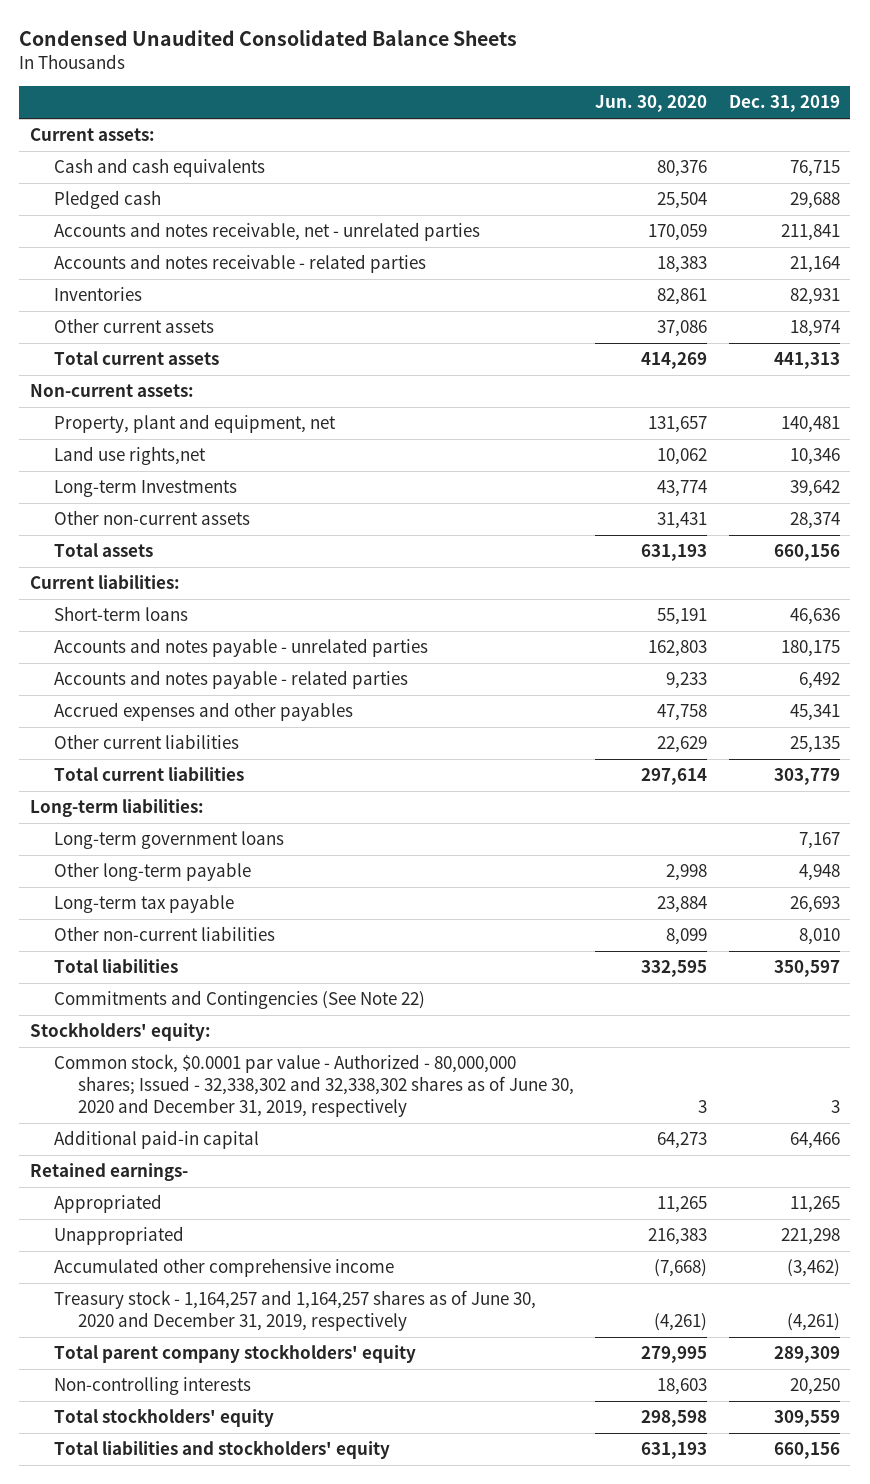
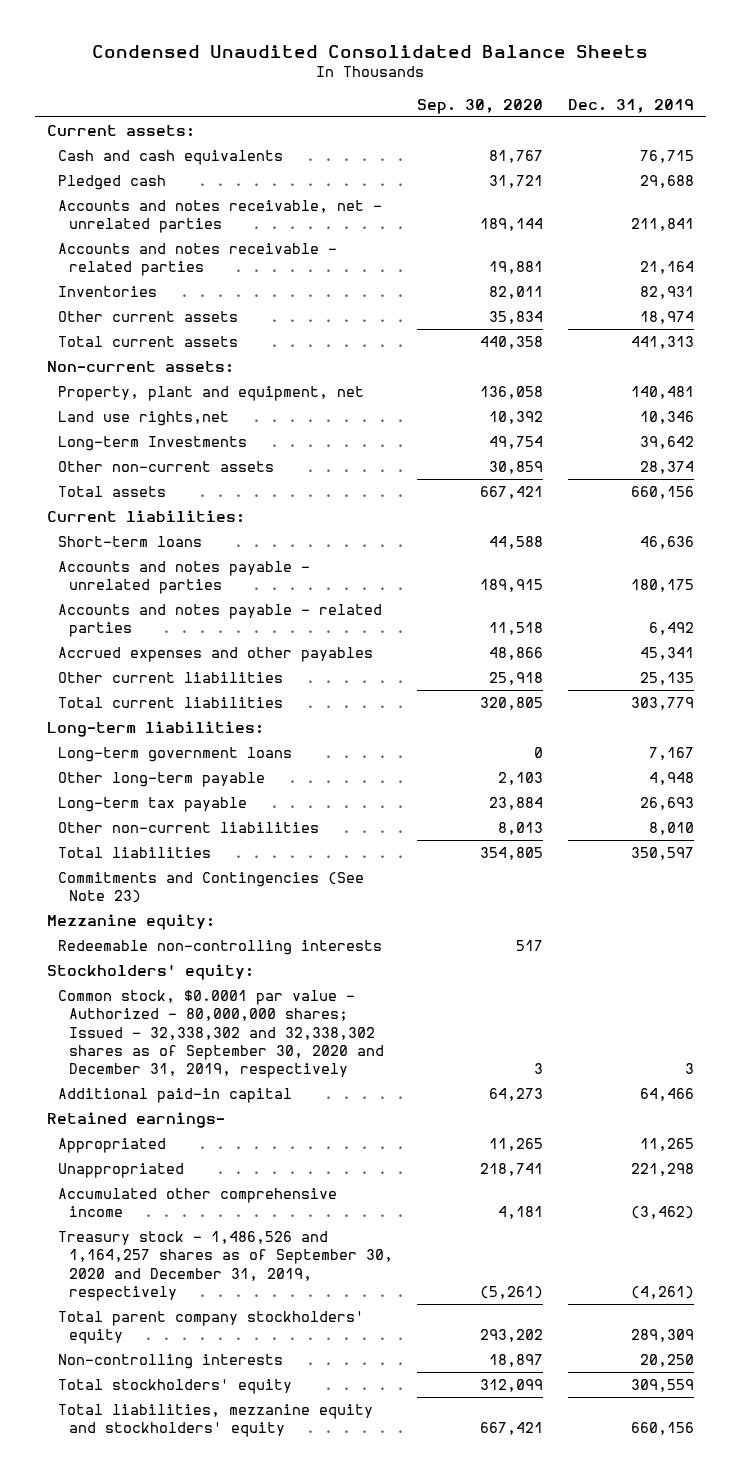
[595,95,708,113] Jun. 30, 2020 -> none
none -> [417,98,544,114] Sep. 30, 2020
[53,990,425,1010] Commitments and Contingencies (See Note 22) -> [57,872,364,904] Commitments and Contingencies (See Note 23)
none -> [47,914,216,931] Mezzanine equity:
none -> [57,940,382,956] Redeemable non-controlling interests
[53,1054,574,1117] Common stock, $0.0001 par value - Authorized - 80,000,000 shares; Issued - 32,338,302 and 32,338,302 shares as of June 30, 2020 and December 31, 2019, respectively -> [57,990,384,1079] Common stock, $0.0001 par value - Authorized - 80,000,000 shares; Issued - 32,338,302 and 32,338,302 shares as of September 30, 2020 and December 31, 2019, respectively
[53,1290,536,1332] Treasury stock - 1,164,257 and 1,164,257 shares as of June 30, 2020 and December 31, 2019, respectively -> [57,1231,393,1302] Treasury stock - 1,486,526 and 1,164,257 shares as of September 30, 2020 and December 31, 2019, respectively
[53,1440,390,1460] Total liabilities and stockholders' equity -> [57,1404,373,1438] Total liabilities, mezzanine equity and stockholders' equity

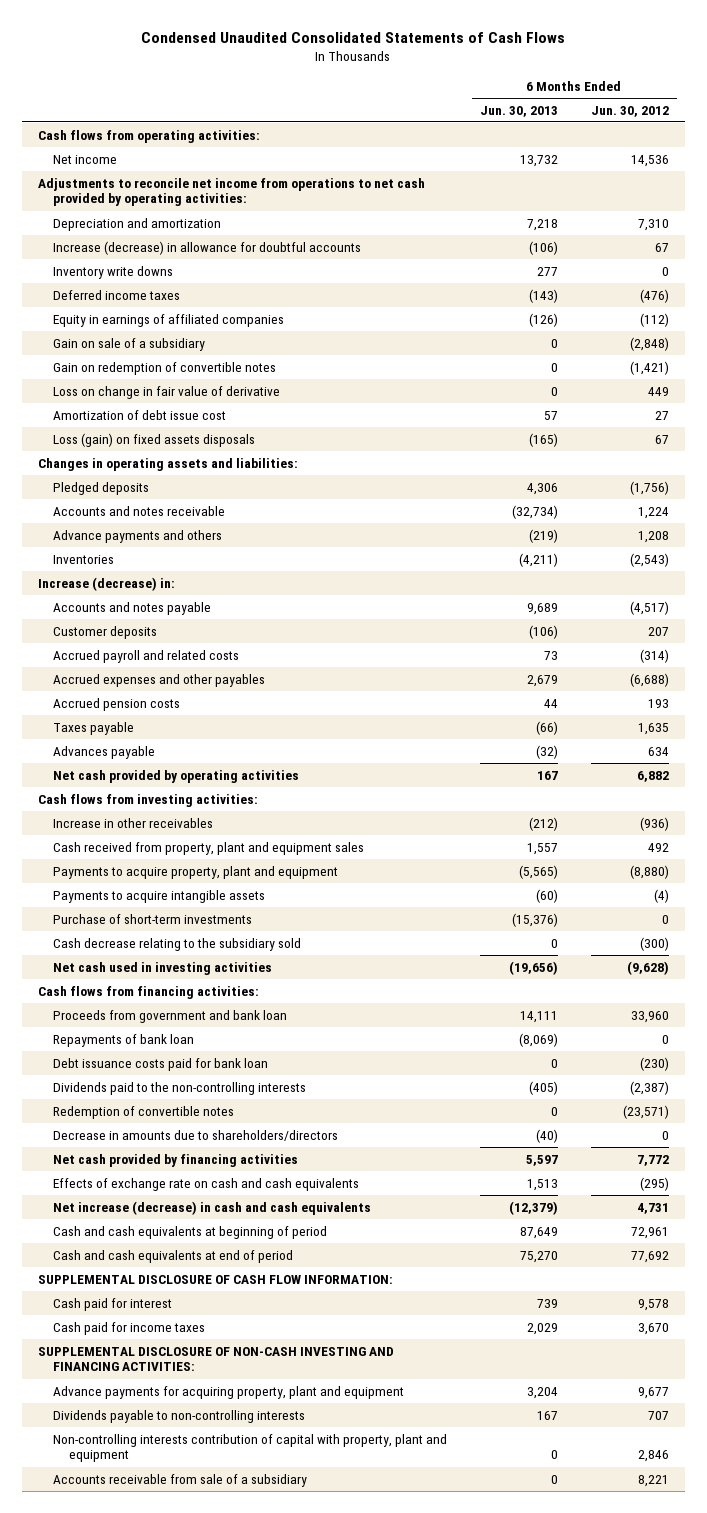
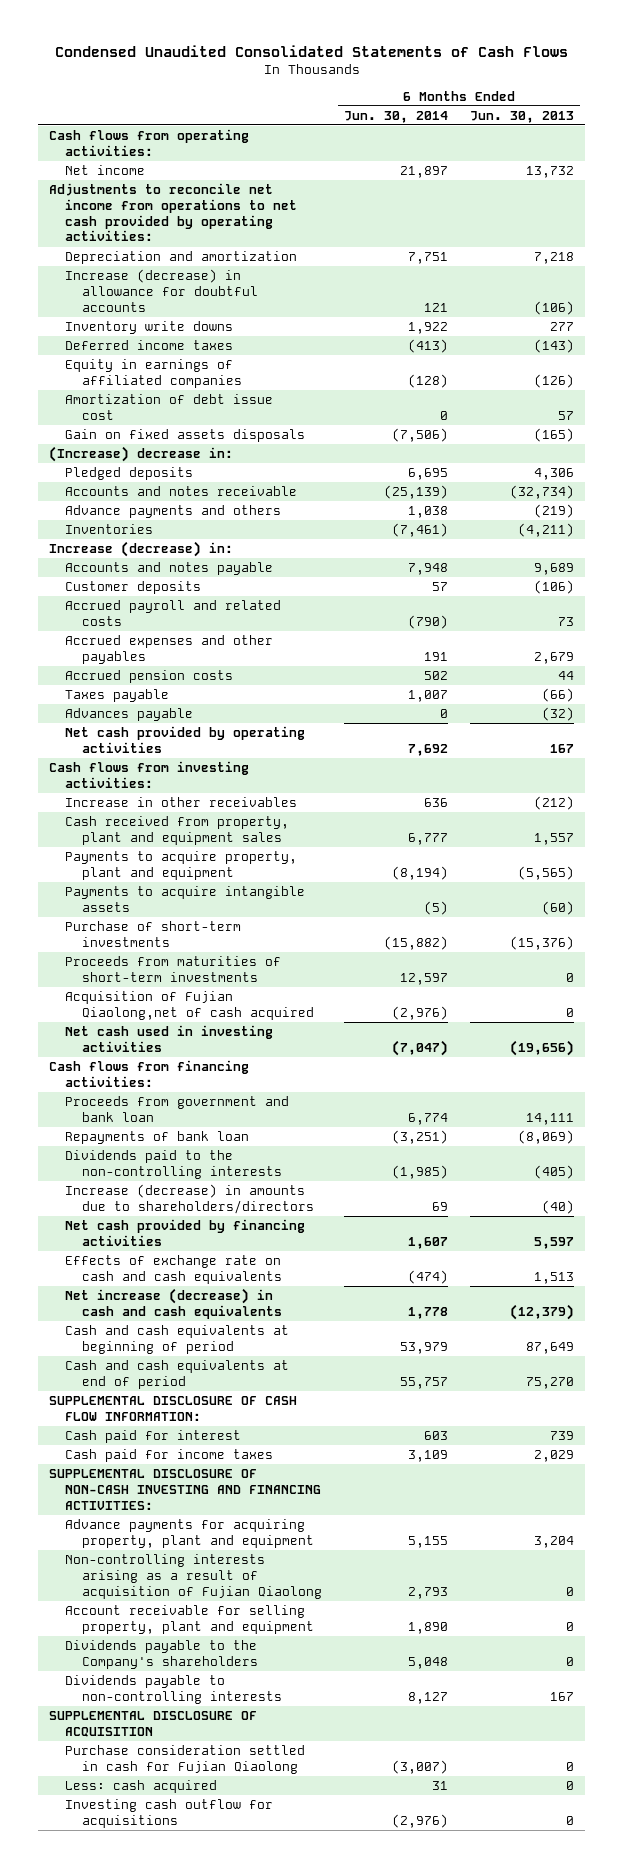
[590,105,669,117] Jun. 30, 2012 -> none
none -> [343,110,448,123] Jun. 30, 2014
[53,337,206,351] Gain on sale of a subsidiary -> none
[53,361,277,375] Gain on redemption of convertible notes -> none
[53,385,281,399] Loss on change in fair value of derivative -> none
[38,457,299,471] Changes in operating assets and liabilities: -> none
[53,432,256,447] Loss (gain) on fixed assets disposals -> [65,428,306,442] Gain on fixed assets disposals
none -> [49,445,234,462] (Increase) decrease in:
[53,937,302,951] Cash decrease relating to the subsidiary sold -> none
none -> [65,955,282,982] Proceeds from maturities of short-term investments
none -> [65,990,314,1020] Acquisition of Fujian Qiaolong,net of cash acquired
[53,1057,269,1071] Debt issuance costs paid for bank loan -> none
[53,1105,235,1119] Redemption of convertible notes -> none
[53,1129,339,1141] Decrease in amounts due to shareholders/directors -> [65,1183,314,1214] Increase (decrease) in amounts due to shareholders/directors
none -> [65,1553,322,1599] Non-controlling interests arising as a result of acquisition of Fujian Qiaolong
none -> [65,1604,314,1634] Account receivable for selling property, plant and equipment
none -> [65,1639,258,1669] Dividends payable to the Company's shareholders
[53,1433,448,1463] Non-controlling interests contribution of capital with property, plant and equipment -> none
[53,1473,308,1487] Accounts receivable from sale of a subsidiary -> none
none -> [49,1710,258,1737] SUPPLEMENTAL DISCLOSURE OF ACQUISITION
none -> [65,1744,306,1774] Purchase consideration settled in cash for Fujian Qiaolong
none -> [65,1779,218,1793] Less: cash acquired
none -> [65,1798,274,1828] Investing cash outflow for acquisitions

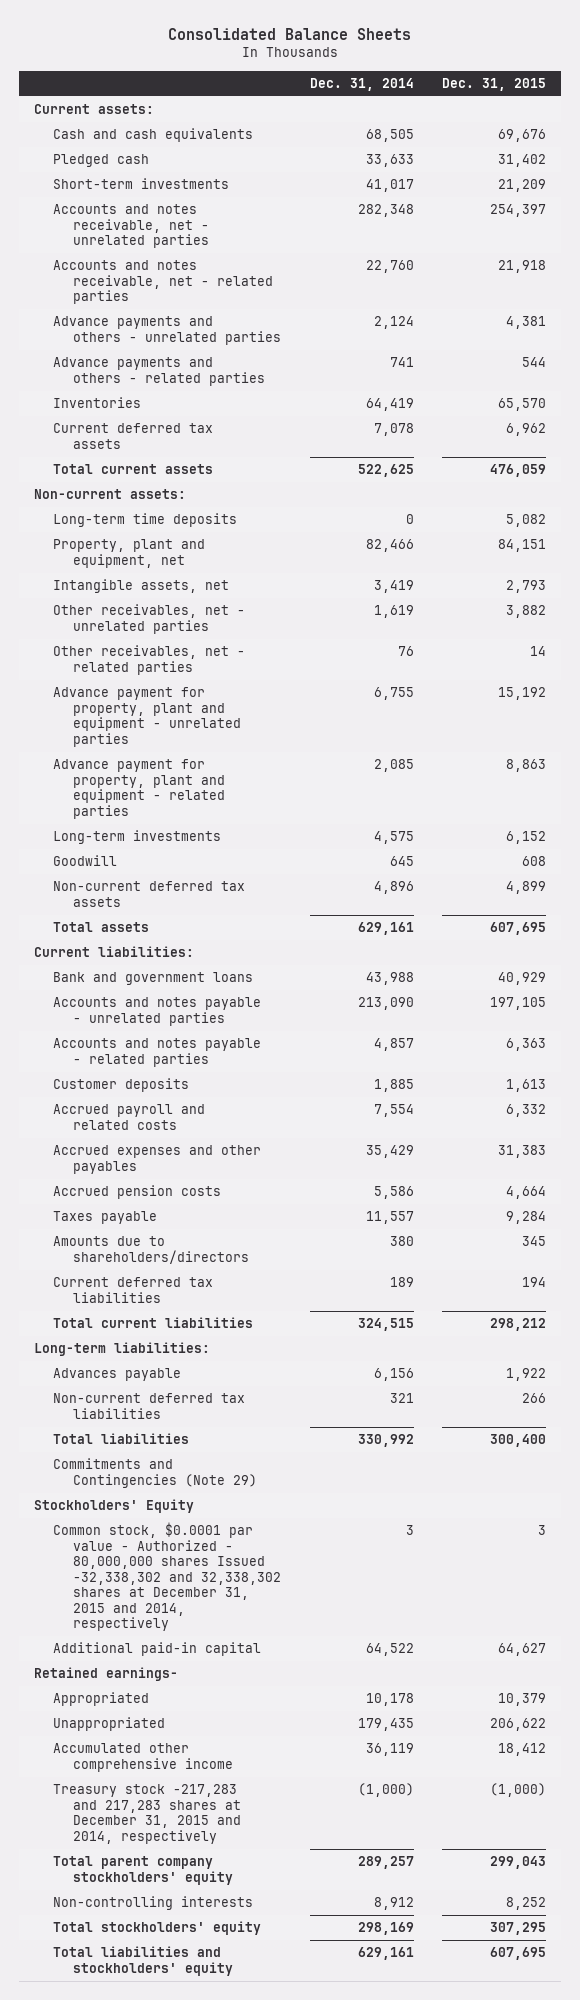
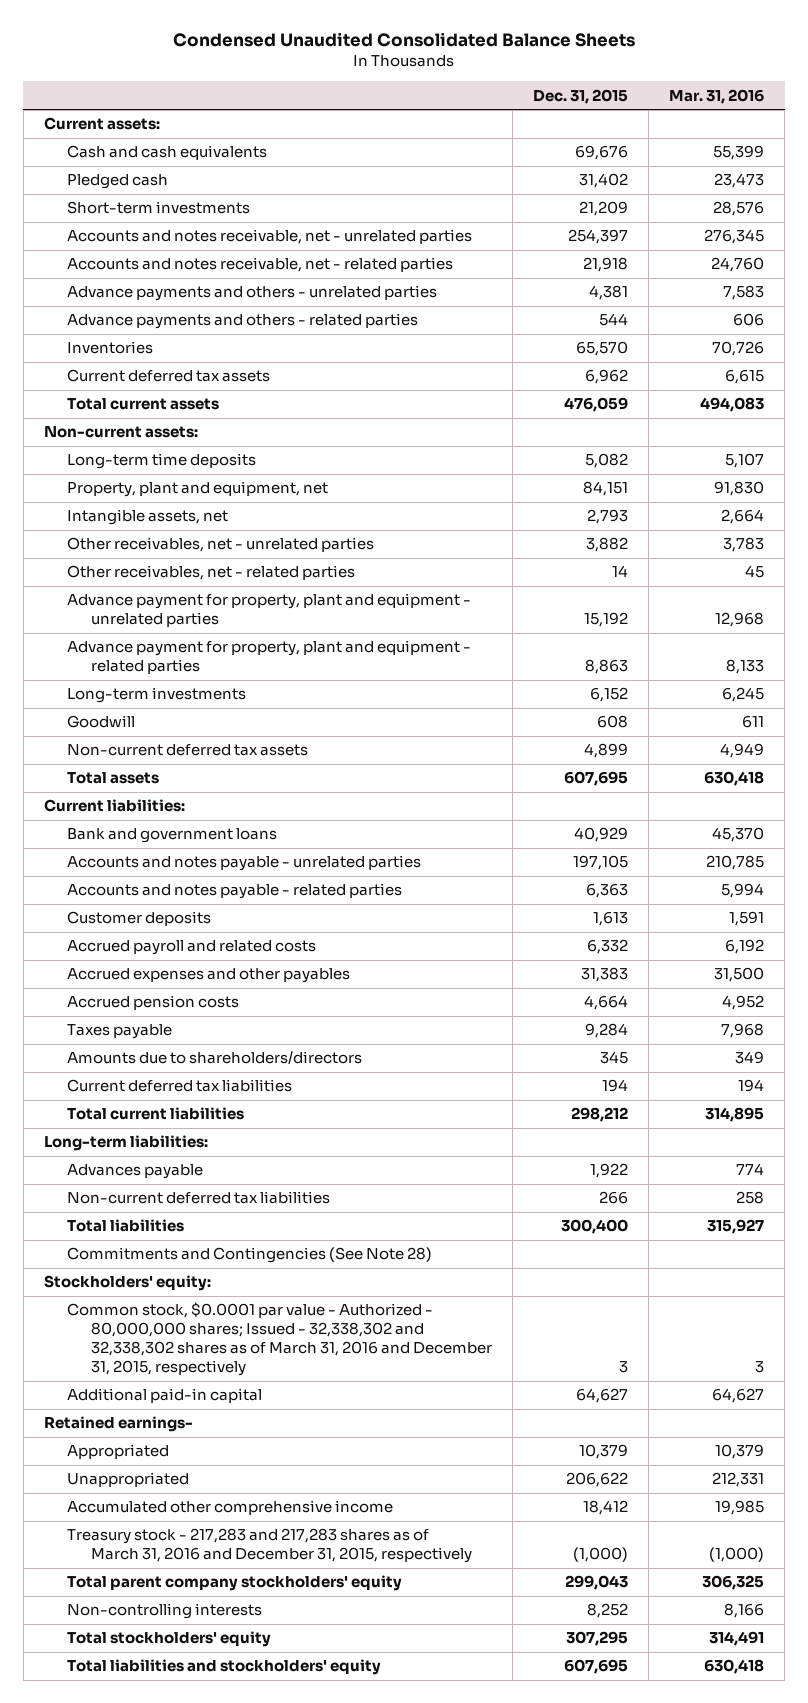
[168,27,412,40] Consolidated Balance Sheets -> [172,32,635,48] Condensed Unaudited Consolidated Balance Sheets
[309,77,414,91] Dec. 31, 2014 -> none
none -> [669,88,765,104] Mar. 31, 2016
[53,1458,257,1488] Commitments and Contingencies (Note 29) -> [67,1247,433,1264] Commitments and Contingencies (See Note 28)
[33,1499,194,1514] Stockholders' Equity -> [43,1275,211,1292] Stockholders' equity:
[53,1522,281,1632] Common stock, $0.0001 par value - Authorized - 80,000,000 shares Issued -32,338,302 and 32,338,302 shares at December 31, 2015 and 2014, respectively -> [67,1302,492,1376] Common stock, $0.0001 par value - Authorized - 80,000,000 shares; Issued - 32,338,302 and 32,338,302 shares as of March 31, 2016 and December 31, 2015, respectively
[53,1784,241,1844] Treasury stock -217,283 and 217,283 shares at December 31, 2015 and 2014, respectively -> [67,1528,472,1564] Treasury stock - 217,283 and 217,283 shares as of March 31, 2016 and December 31, 2015, respectively

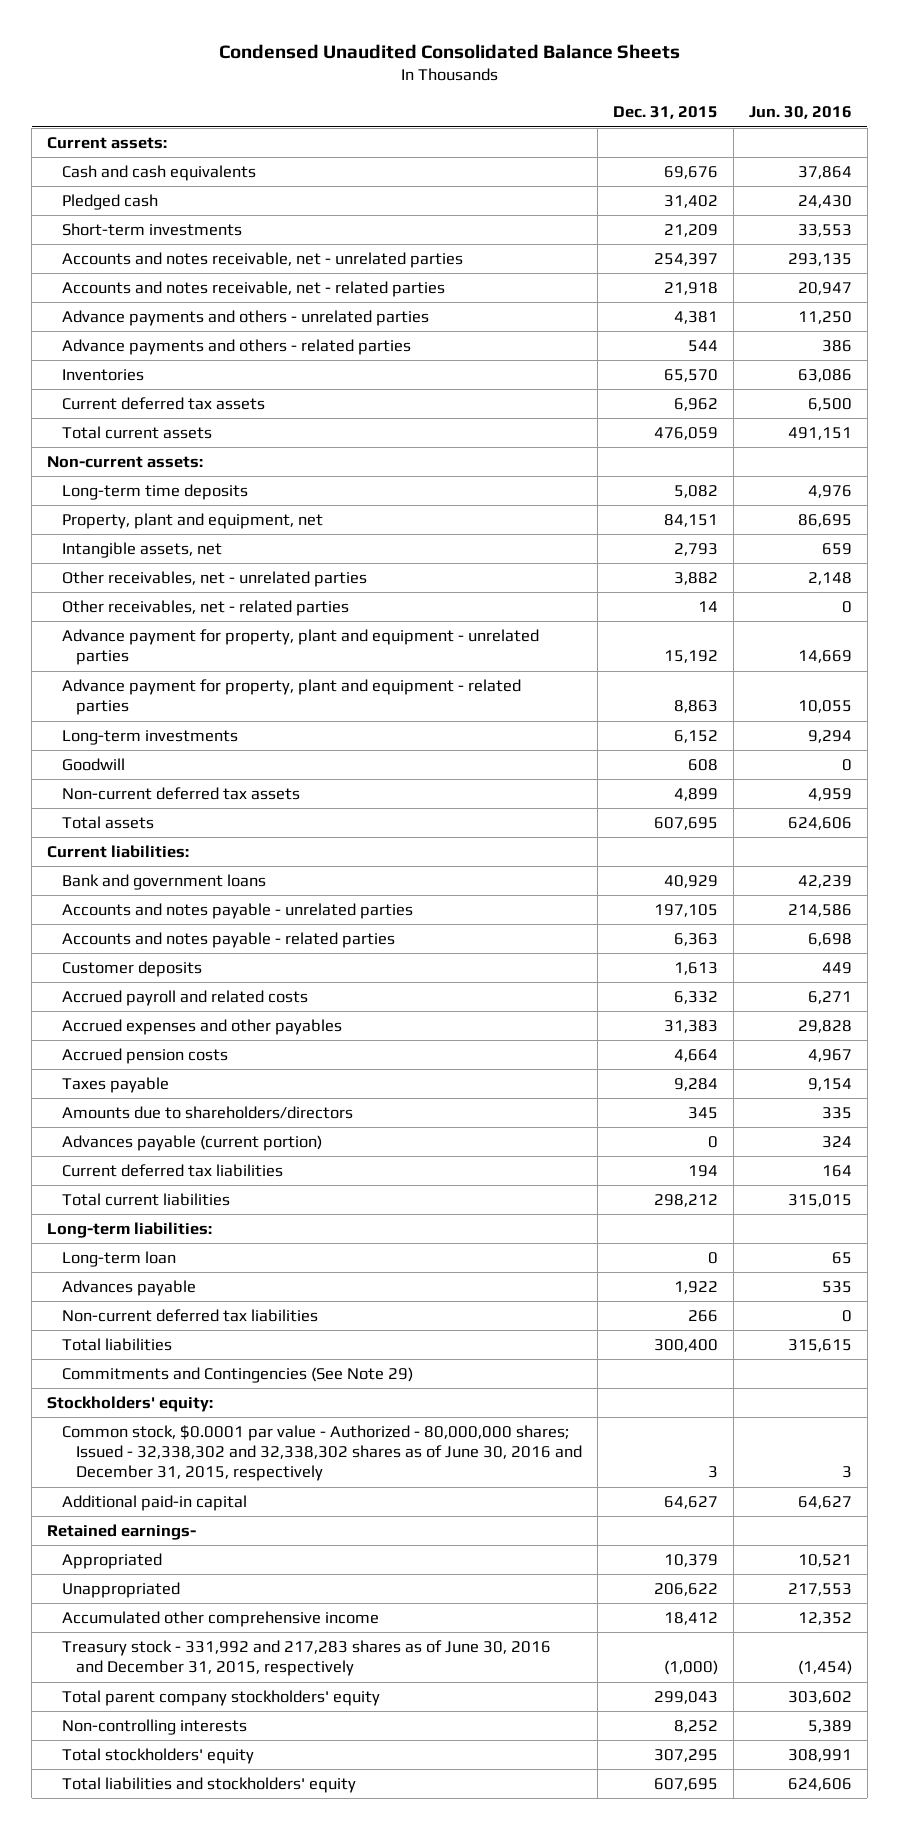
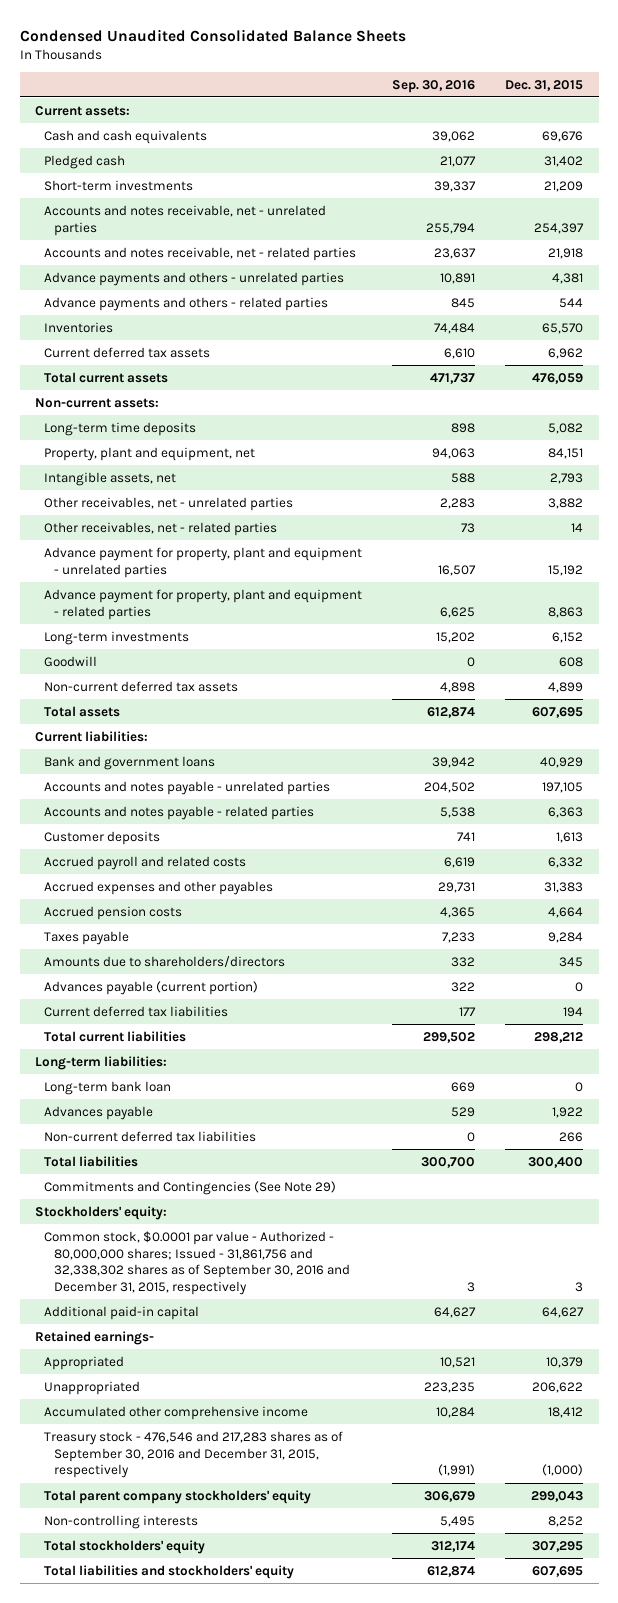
[748,106,852,120] Jun. 30, 2016 -> none
none -> [392,79,476,93] Sep. 30, 2016
[61,1251,176,1268] Long-term loan -> [44,1080,172,1095] Long-term bank loan
[61,1425,582,1482] Common stock, $0.0001 par value - Authorized - 80,000,000 shares; Issued - 32,338,302 and 32,338,302 shares as of June 30, 2016 and December 31, 2015, respectively -> [44,1230,350,1296] Common stock, $0.0001 par value - Authorized - 80,000,000 shares; Issued - 31,861,756 and 32,338,302 shares as of September 30, 2016 and December 31, 2015, respectively
[61,1640,551,1677] Treasury stock - 331,992 and 217,283 shares as of June 30, 2016 and December 31, 2015, respectively -> [44,1430,344,1479] Treasury stock - 476,546 and 217,283 shares as of September 30, 2016 and December 31, 2015, respectively

